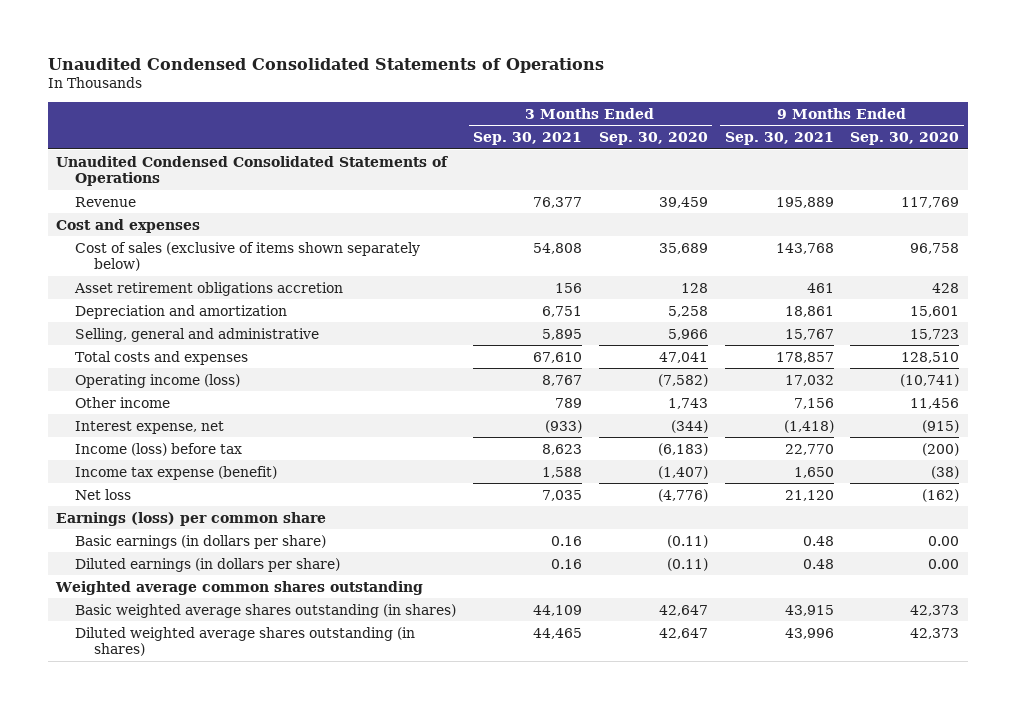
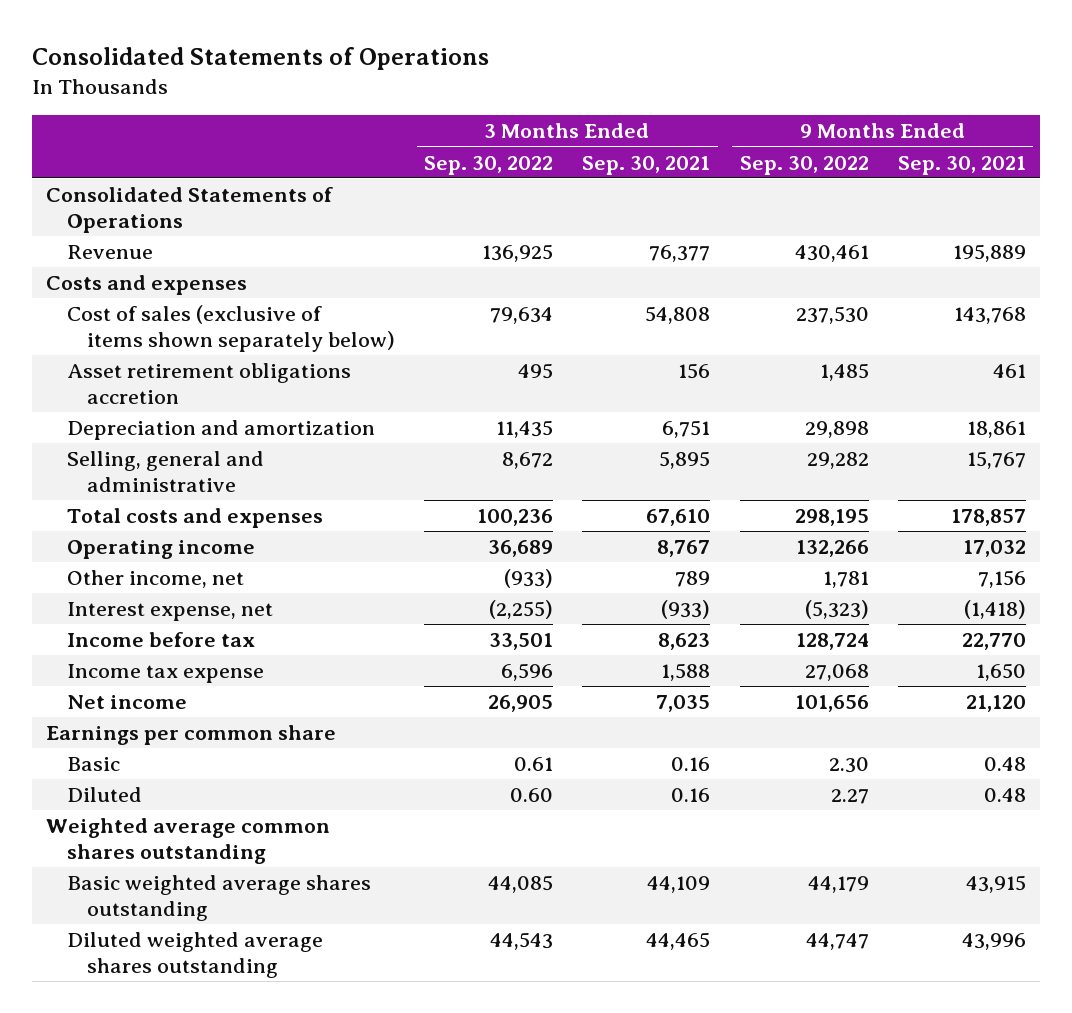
[47,57,604,73] Unaudited Condensed Consolidated Statements of Operations -> [31,47,489,71] Consolidated Statements of Operations
[598,132,708,146] Sep. 30, 2020 -> none
[850,132,960,146] Sep. 30, 2020 -> none
none -> [424,155,554,175] Sep. 30, 2022
none -> [739,155,869,175] Sep. 30, 2022
[56,155,449,187] Unaudited Condensed Consolidated Statements of Operations -> [46,187,334,233] Consolidated Statements of Operations
[56,218,201,233] Cost and expenses -> [46,275,248,296] Costs and expenses
[75,373,241,388] Operating income (loss) -> [66,540,255,560] Operating income
[75,396,171,408] Other income -> [66,570,244,589] Other income, net
[75,442,243,456] Income (loss) before tax -> [66,632,255,648] Income before tax
[75,465,278,480] Income tax expense (benefit) -> [66,664,264,684] Income tax expense
[75,488,132,500] Net loss -> [66,695,187,710] Net income
[56,511,327,526] Earnings (loss) per common share -> [46,725,337,746] Earnings per common share
[75,534,327,549] Basic earnings (in dollars per share) -> [66,757,120,772] Basic
[75,557,341,572] Diluted earnings (in dollars per share) -> [66,787,142,803] Diluted
[75,603,457,618] Basic weighted average shares outstanding (in shares) -> [66,875,371,921] Basic weighted average shares outstanding
[75,626,416,657] Diluted weighted average shares outstanding (in shares) -> [66,932,323,978] Diluted weighted average shares outstanding

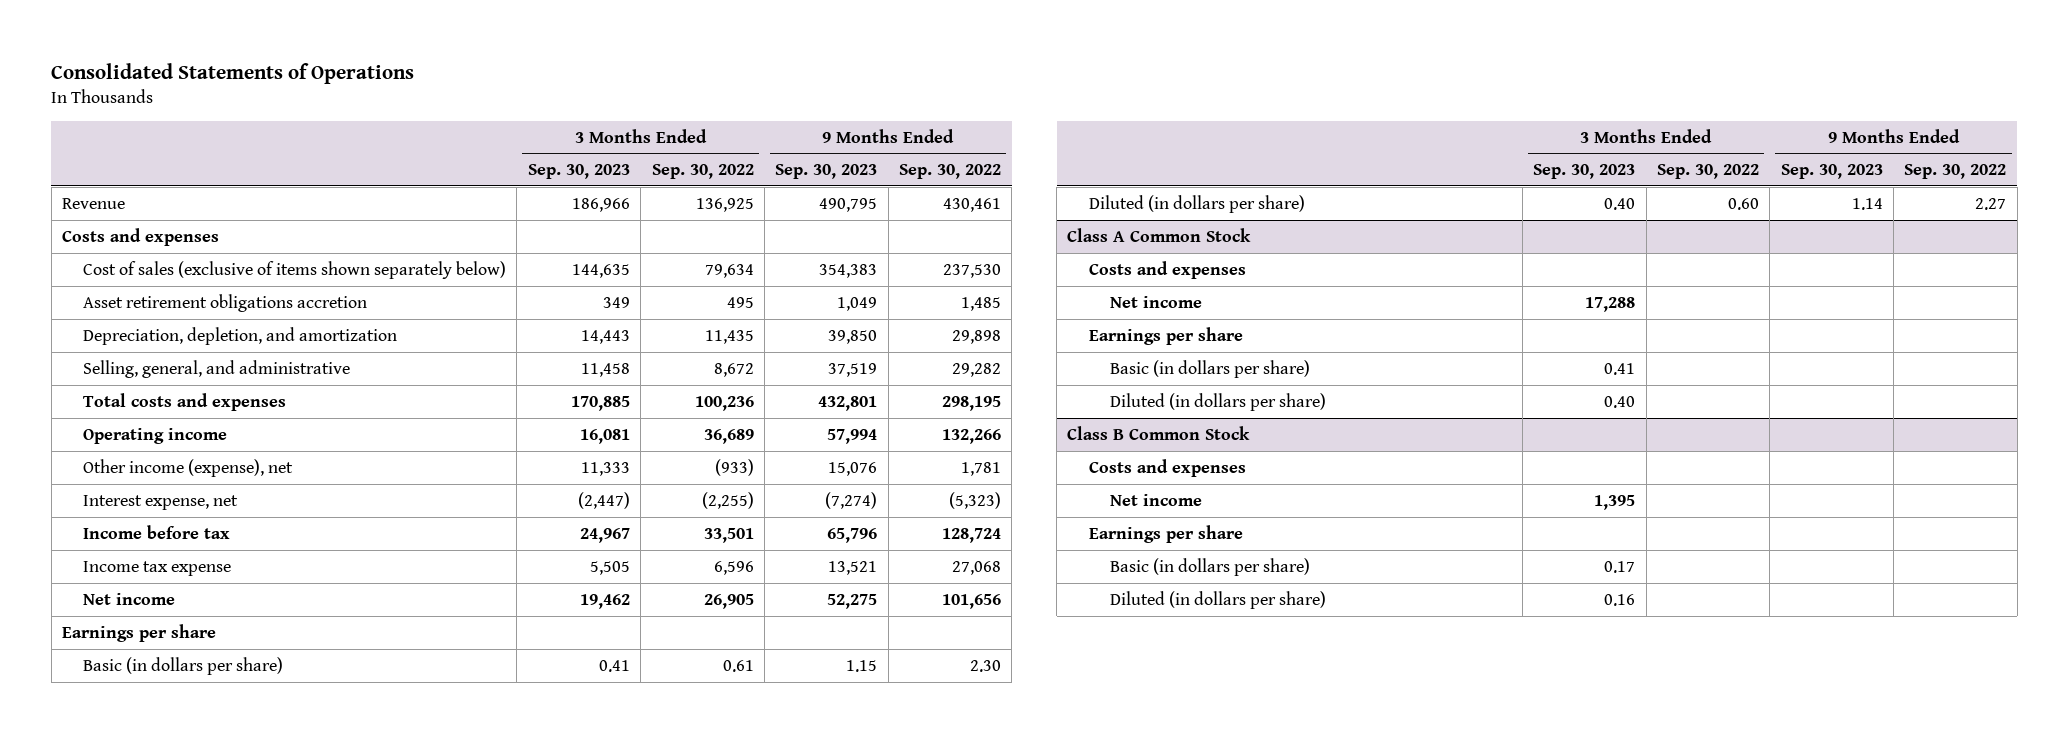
[582,155,711,175] Sep. 30, 2021 -> none
[897,155,1026,175] Sep. 30, 2021 -> none
none -> [527,164,630,180] Sep. 30, 2023
none -> [775,164,878,180] Sep. 30, 2023
[46,187,334,233] Consolidated Statements of Operations -> none
[66,420,375,441] Depreciation and amortization -> [83,326,398,345] Depreciation, depletion, and amortization
[66,451,264,492] Selling, general and administrative -> [83,359,351,378] Selling, general, and administrative
[66,570,244,589] Other income, net -> [83,458,294,477] Other income (expense), net
[46,818,331,864] Weighted average common shares outstanding -> none
[66,875,371,921] Basic weighted average shares outstanding -> none
[66,932,323,978] Diluted weighted average shares outstanding -> none
[46,725,337,746] Earnings per common share -> [61,623,216,642] Earnings per share
[66,757,120,772] Basic -> [83,656,284,675] Basic (in dollars per share)
[66,787,142,803] Diluted -> [1088,194,1305,213] Diluted (in dollars per share)
none -> [1067,227,1252,242] Class A Common Stock
none -> [1088,260,1246,279] Costs and expenses
none -> [1109,295,1202,308] Net income
none -> [1088,326,1243,345] Earnings per share
none -> [1109,359,1310,378] Basic (in dollars per share)
none -> [1109,392,1326,411] Diluted (in dollars per share)
none -> [1067,425,1251,440] Class B Common Stock
none -> [1088,458,1246,477] Costs and expenses
none -> [1109,493,1202,506] Net income
none -> [1088,524,1243,543] Earnings per share
none -> [1109,557,1310,576] Basic (in dollars per share)
none -> [1109,590,1326,609] Diluted (in dollars per share)

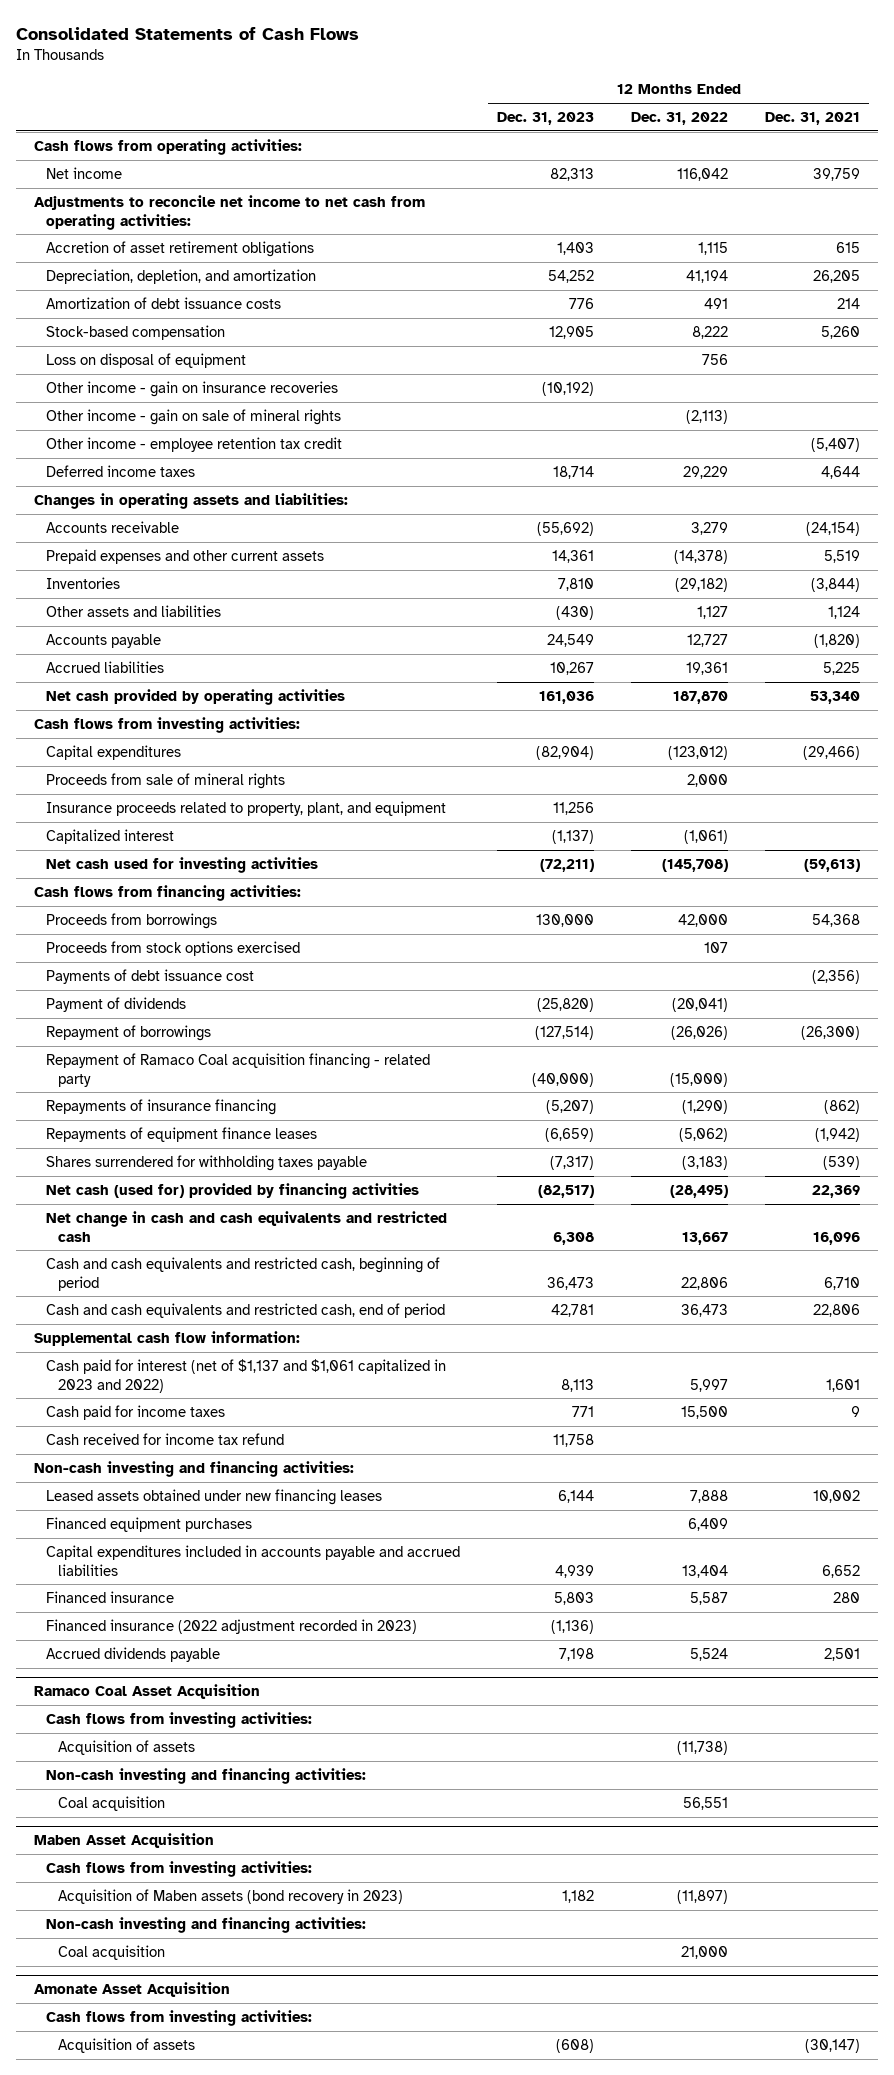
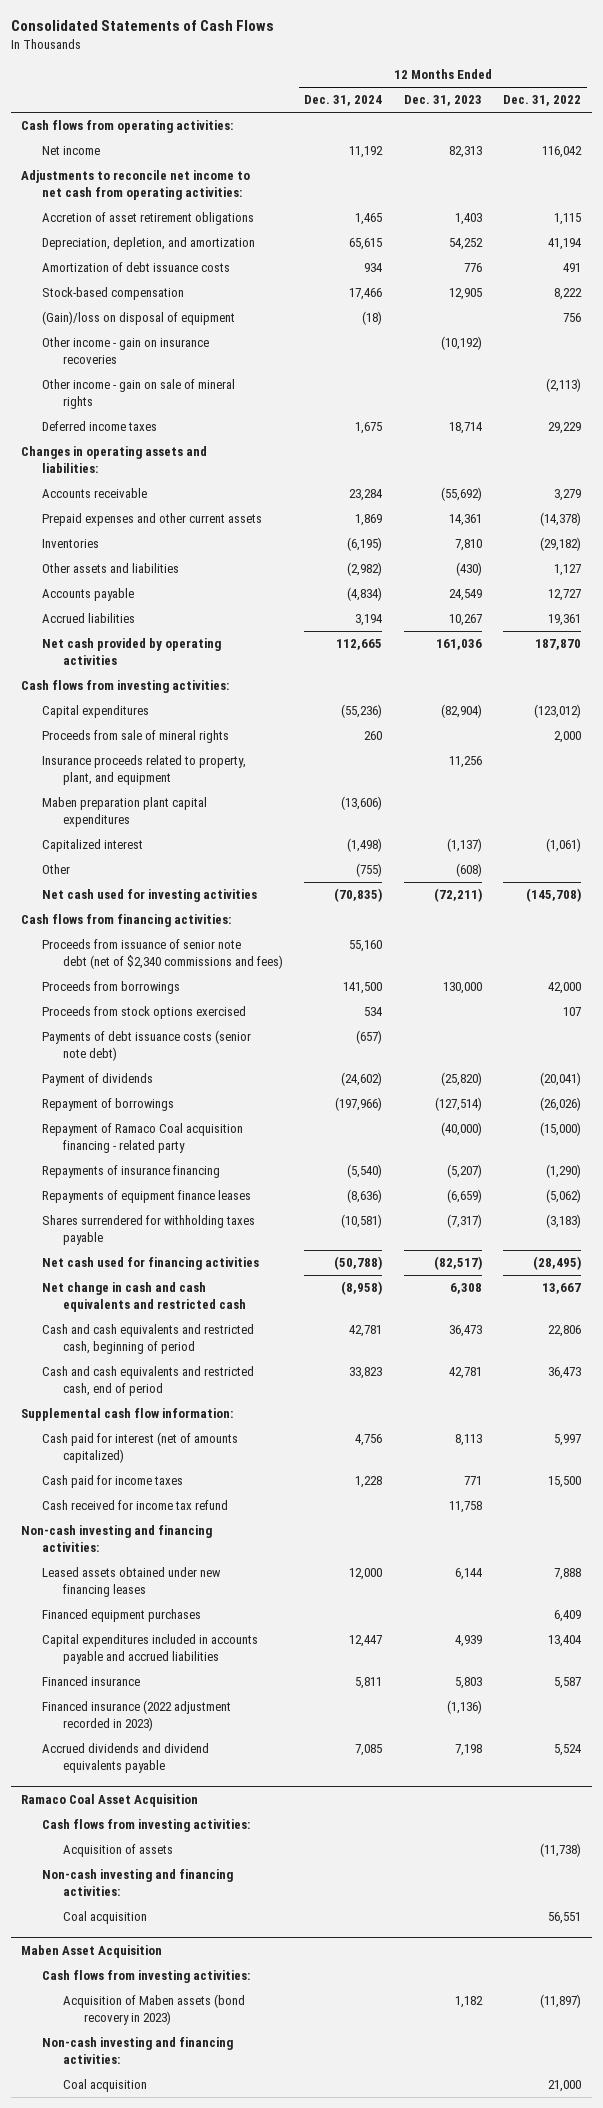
[764,112,860,126] Dec. 31, 2021 -> none
none -> [304,95,383,107] Dec. 31, 2024
[46,353,247,369] Loss on disposal of equipment -> [42,311,236,326] (Gain)/loss on disposal of equipment
[46,437,343,453] Other income - employee retention tax credit -> none
none -> [42,797,208,827] Maben preparation plant capital expenditures
none -> [42,864,71,875] Other
none -> [42,939,283,969] Proceeds from issuance of senior note debt (net of $2,340 commissions and fees)
[46,969,255,985] Payments of debt issuance cost -> [42,1030,252,1061] Payments of debt issuance costs (senior note debt)
[46,1183,420,1200] Net cash (used for) provided by financing activities -> [42,1257,260,1271] Net cash used for financing activities
[46,1359,447,1393] Cash paid for interest (net of $1,137 and $1,061 capitalized in 2023 and 2022) -> [42,1432,239,1463] Cash paid for interest (net of amounts capitalized)
[46,1647,221,1663] Accrued dividends payable -> [42,1743,210,1773] Accrued dividends and dividend equivalents payable
[34,1982,231,1998] Amonate Asset Acquisition -> none
[46,2010,313,2027] Cash flows from investing activities: -> none
[58,2038,196,2054] Acquisition of assets -> none

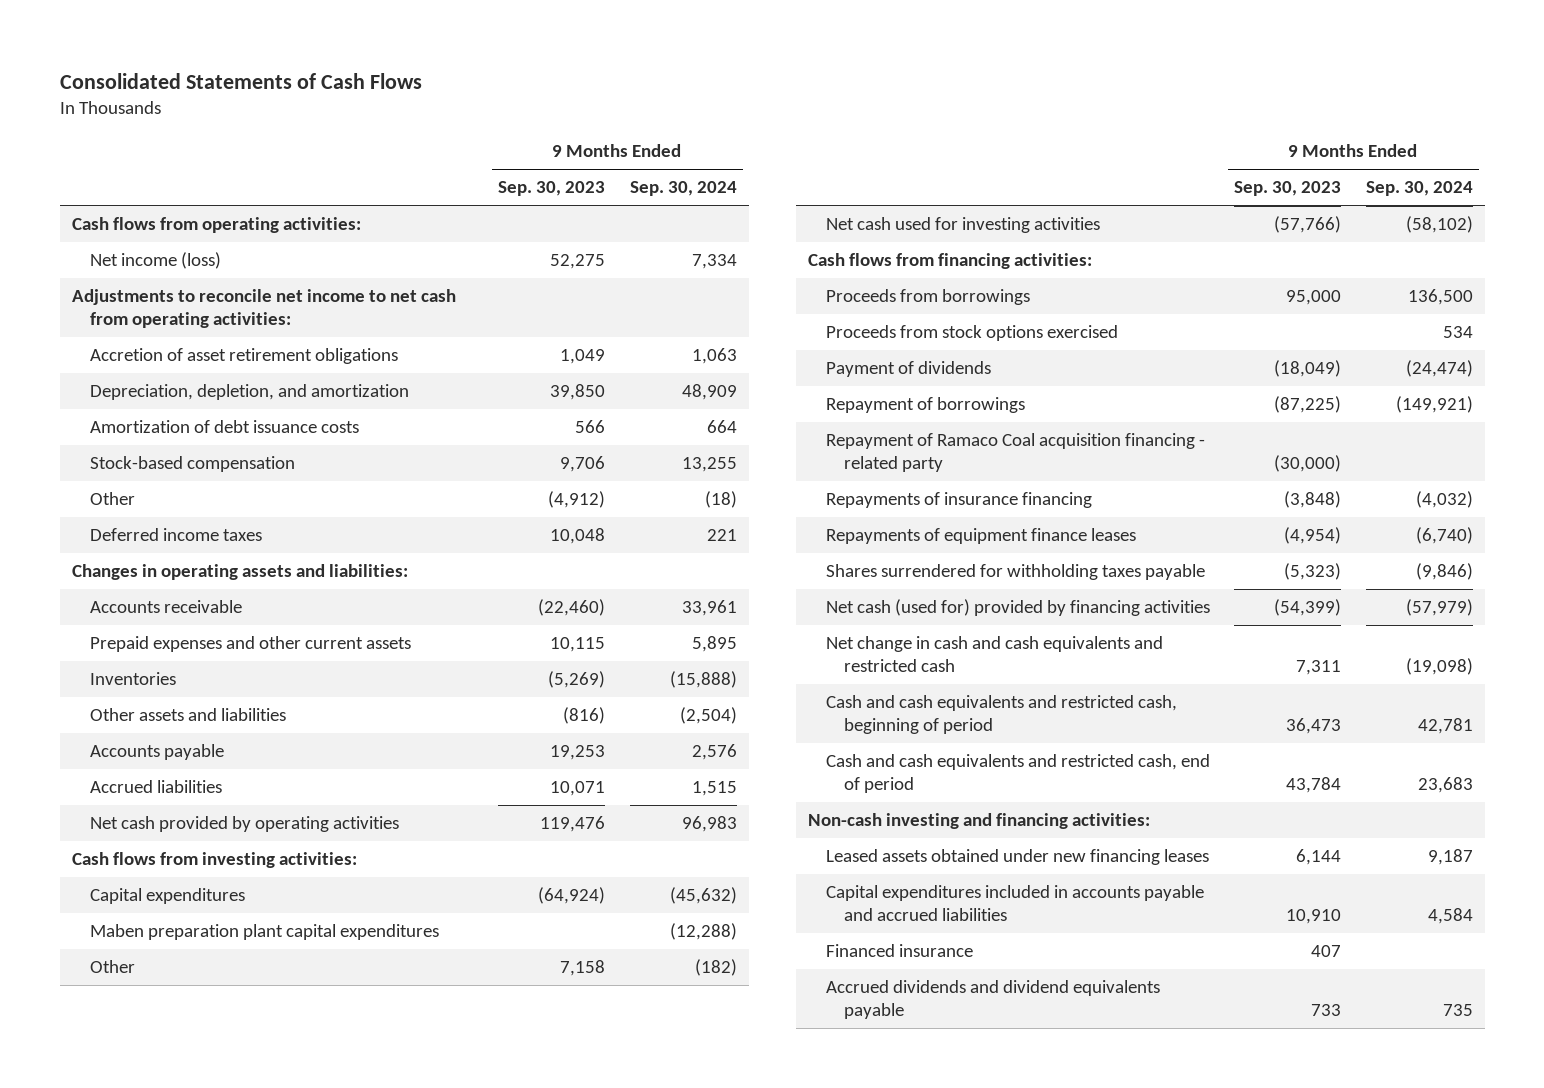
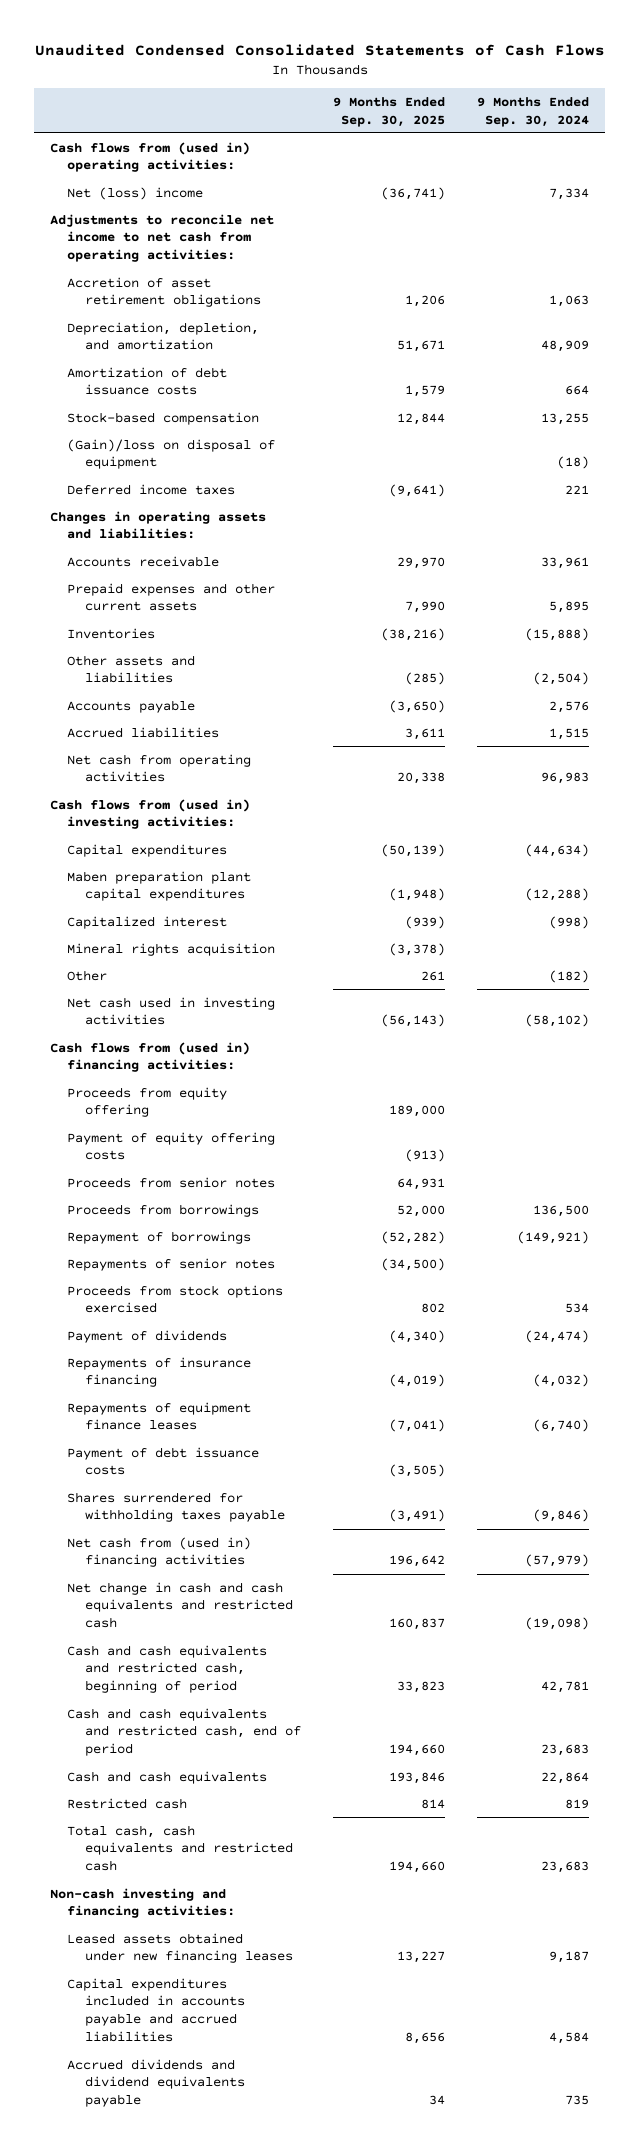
[59,72,422,89] Consolidated Statements of Cash Flows -> [34,44,605,57] Unaudited Condensed Consolidated Statements of Cash Flows
[498,181,606,197] Sep. 30, 2023 -> none
none -> [333,96,446,127] 9 Months Ended Sep. 30, 2025
[71,217,361,234] Cash flows from operating activities: -> [49,141,250,173] Cash flows from (used in) operating activities:
[89,252,221,270] Net income (loss) -> [67,186,204,200] Net (loss) income
[89,492,135,506] Other -> none
none -> [67,438,276,470] (Gain)/loss on disposal of equipment
[89,816,399,833] Net cash provided by operating activities -> [67,753,252,783] Net cash from operating activities
[71,852,357,869] Cash flows from investing activities: -> [49,798,250,830] Cash flows from (used in) investing activities:
[669,887,737,905] (45,632) -> [525,843,590,857] (44,634)
none -> [67,915,228,929] Capitalized interest
none -> [67,942,276,956] Mineral rights acquisition
[825,217,1100,234] Net cash used for investing activities -> [67,996,276,1026] Net cash used in investing activities
[807,253,1092,270] Cash flows from financing activities: -> [49,1041,250,1073] Cash flows from (used in) financing activities:
none -> [67,1086,228,1118] Proceeds from equity offering
none -> [67,1131,276,1161] Payment of equity offering costs
none -> [67,1176,276,1188] Proceeds from senior notes
[825,397,1025,414] Repayment of borrowings -> [67,1230,252,1244] Repayment of borrowings
none -> [67,1257,276,1271] Repayments of senior notes
[825,433,1205,472] Repayment of Ramaco Coal acquisition financing - related party -> none
none -> [67,1446,260,1476] Payment of debt issuance costs
[825,599,1210,617] Net cash (used for) provided by financing activities -> [67,1536,252,1568] Net cash from (used in) financing activities
none -> [67,1770,268,1784] Cash and cash equivalents
none -> [67,1797,188,1809] Restricted cash
none -> [67,1824,293,1872] Total cash, cash equivalents and restricted cash
[825,944,973,958] Financed insurance -> none

